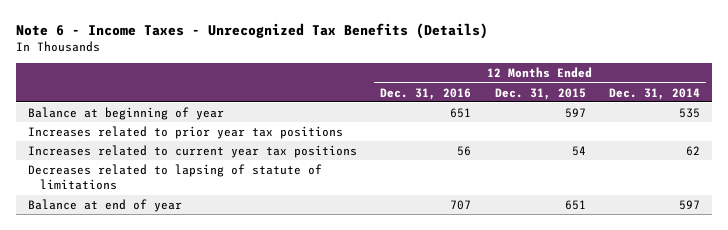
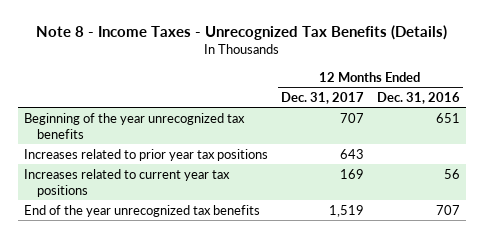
[16,22,489,39] Note 6 - Income Taxes - Unrecognized Tax Benefits (Details) -> [36,25,448,41] Note 8 - Income Taxes - Unrecognized Tax Benefits (Details)
[494,87,586,100] Dec. 31, 2015 -> none
[609,87,701,100] Dec. 31, 2014 -> none
none -> [281,91,365,104] Dec. 31, 2017
[27,106,224,120] Balance at beginning of year -> [24,112,246,139] Beginning of the year unrecognized tax benefits
[27,163,322,191] Decreases related to lapsing of statute of limitations -> none
[27,198,182,212] Balance at end of year -> [24,204,261,217] End of the year unrecognized tax benefits

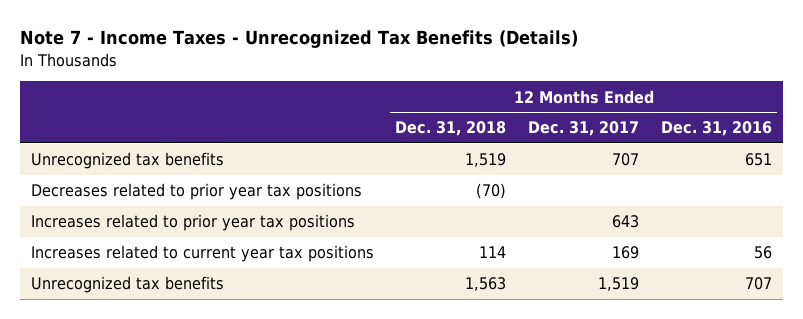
[36,25,448,41] Note 8 - Income Taxes - Unrecognized Tax Benefits (Details) -> [19,30,578,49] Note 7 - Income Taxes - Unrecognized Tax Benefits (Details)
none -> [395,121,507,137] Dec. 31, 2018
[24,112,246,139] Beginning of the year unrecognized tax benefits -> [30,152,224,170] Unrecognized tax benefits
none -> [30,183,362,201] Decreases related to prior year tax positions
[24,204,261,217] End of the year unrecognized tax benefits -> [30,276,224,294] Unrecognized tax benefits

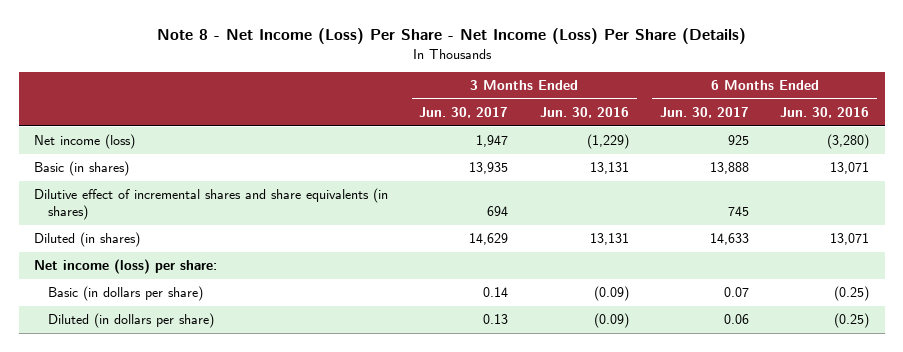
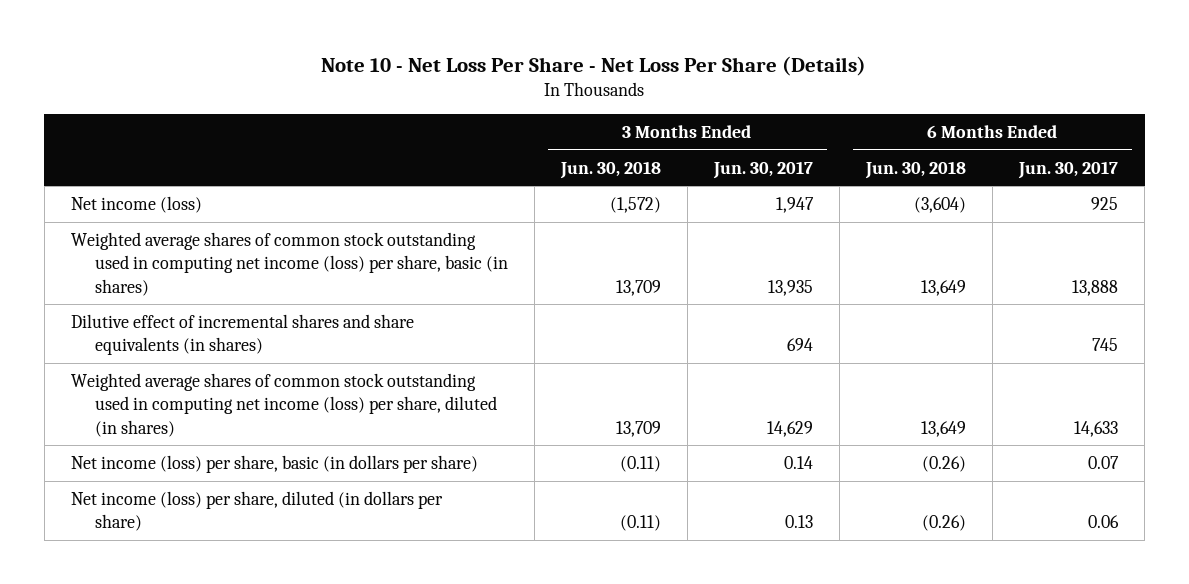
[156,27,746,44] Note 8 - Net Income (Loss) Per Share - Net Income (Loss) Per Share (Details) -> [321,55,867,76] Note 10 - Net Loss Per Share - Net Loss Per Share (Details)
[539,107,629,119] Jun. 30, 2016 -> none
[780,107,870,119] Jun. 30, 2016 -> none
none -> [560,160,662,179] Jun. 30, 2018
none -> [865,160,967,179] Jun. 30, 2018
[34,161,130,177] Basic (in shares) -> [70,231,509,296] Weighted average shares of common stock outstanding used in computing net income (loss) per share, basic (in shares)
[34,259,218,275] Net income (loss) per share: -> none
[34,232,141,248] Diluted (in shares) -> [70,372,498,437] Weighted average shares of common stock outstanding used in computing net income (loss) per share, diluted (in shares)
[47,286,203,302] Basic (in dollars per share) -> [70,454,478,473] Net income (loss) per share, basic (in dollars per share)
[47,313,214,329] Diluted (in dollars per share) -> [70,490,443,532] Net income (loss) per share, diluted (in dollars per share)

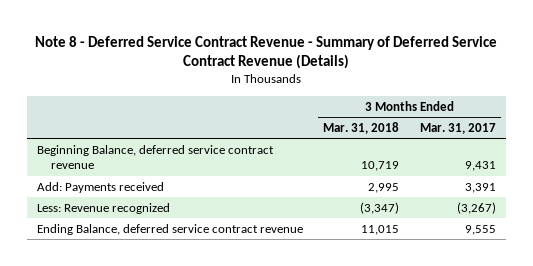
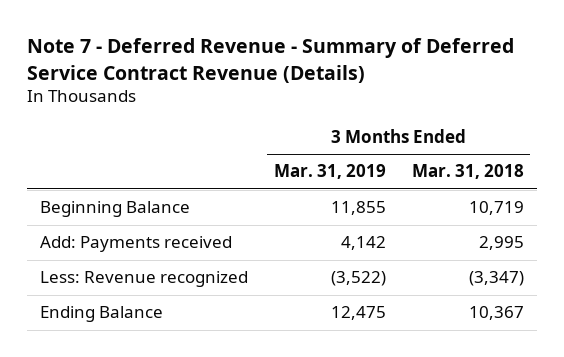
[35,35,498,70] Note 8 - Deferred Service Contract Revenue - Summary of Deferred Service Contract Revenue (Details) -> [26,38,514,83] Note 7 - Deferred Revenue - Summary of Deferred Service Contract Revenue (Details)
[419,122,496,134] Mar. 31, 2017 -> none
none -> [273,164,386,180] Mar. 31, 2019
[37,144,275,170] Beginning Balance, deferred service contract revenue -> [39,201,190,218] Beginning Balance
[37,223,304,235] Ending Balance, deferred service contract revenue -> [39,306,163,323] Ending Balance
[361,224,400,235] 11,015 -> [468,306,524,321] 10,367

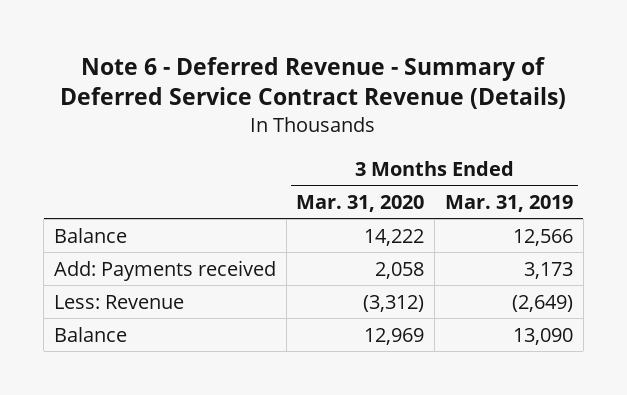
[26,38,514,83] Note 7 - Deferred Revenue - Summary of Deferred Service Contract Revenue (Details) -> [60,56,567,110] Note 6 - Deferred Revenue - Summary of Deferred Service Contract Revenue (Details)
[411,164,524,180] Mar. 31, 2018 -> none
none -> [296,194,425,212] Mar. 31, 2020
[39,201,190,218] Beginning Balance -> [53,227,127,243] Balance
[330,201,386,216] 11,855 -> [512,228,573,246] 12,566
[340,236,386,251] 4,142 -> [523,261,573,279] 3,173
[39,271,248,288] Less: Revenue recognized -> [53,294,184,309] Less: Revenue
[330,271,386,287] (3,522) -> [511,294,573,312] (2,649)
[39,306,163,323] Ending Balance -> [53,326,127,342] Balance
[330,306,386,321] 12,475 -> [512,327,573,345] 13,090

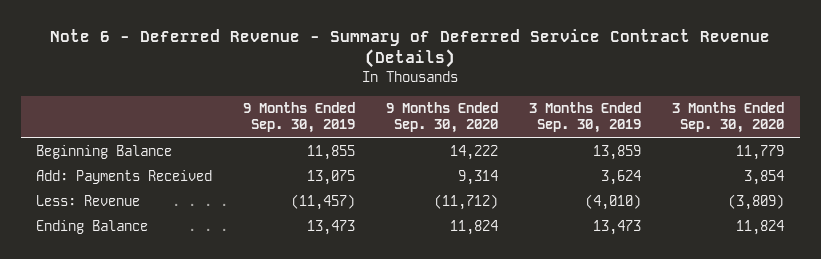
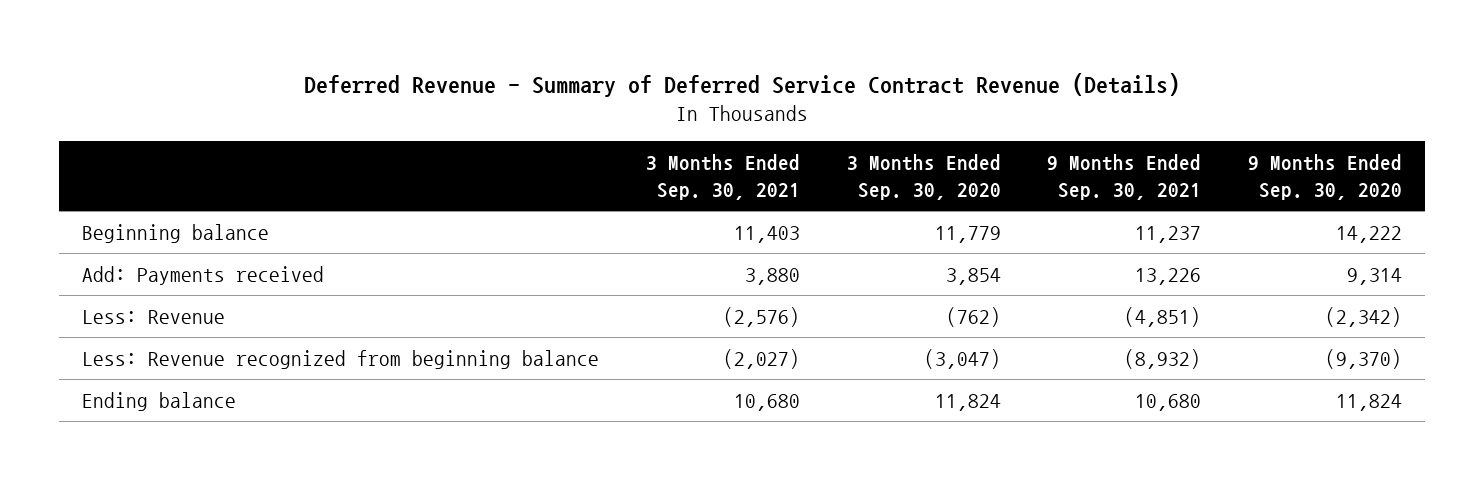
[50,29,771,69] Note 6 - Deferred Revenue - Summary of Deferred Service Contract Revenue (Details) -> [304,72,1181,97] Deferred Revenue - Summary of Deferred Service Contract Revenue (Details)
[243,102,356,134] 9 Months Ended Sep. 30, 2019 -> none
[529,102,642,134] 3 Months Ended Sep. 30, 2019 -> none
none -> [645,153,800,200] 3 Months Ended Sep. 30, 2021
none -> [1047,153,1202,200] 9 Months Ended Sep. 30, 2021
[36,144,173,159] Beginning Balance -> [82,223,270,243] Beginning balance
[36,169,213,184] Add: Payments Received -> [82,265,325,285] Add: Payments received
[434,193,499,210] (11,712) -> [1324,306,1402,327] (2,342)
[728,193,785,210] (3,809) -> [945,306,1001,327] (762)
none -> [82,349,600,369] Less: Revenue recognized from beginning balance
[36,219,149,234] Ending Balance -> [82,391,237,411] Ending balance

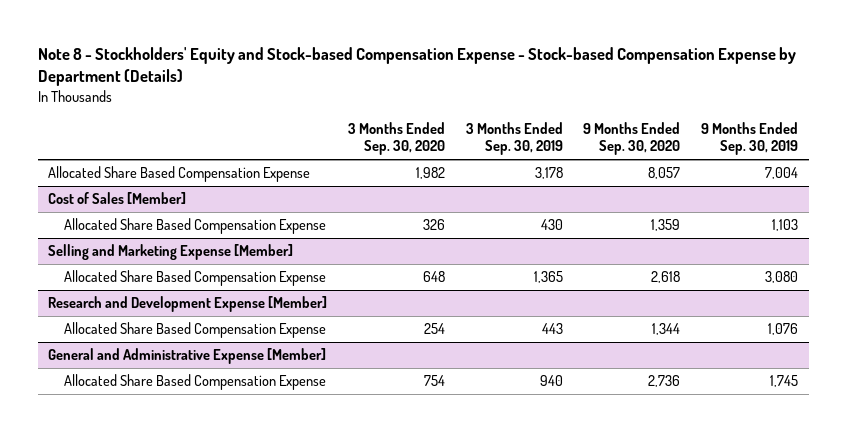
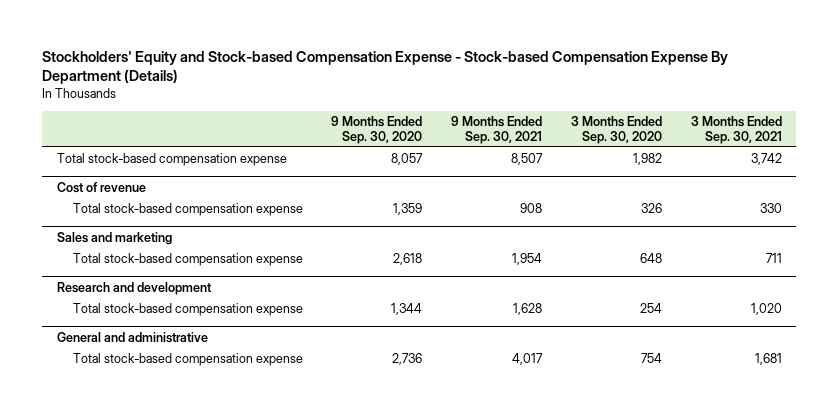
[37,46,796,87] Note 8 - Stockholders' Equity and Stock-based Compensation Expense - Stock-based Compensation Expense by Department (Details) -> [42,50,729,85] Stockholders' Equity and Stock-based Compensation Expense - Stock-based Compensation Expense By Department (Details)
[465,122,563,156] 3 Months Ended Sep. 30, 2019 -> none
[701,122,799,156] 9 Months Ended Sep. 30, 2019 -> none
none -> [451,115,543,145] 9 Months Ended Sep. 30, 2021
none -> [690,115,782,145] 3 Months Ended Sep. 30, 2021
[48,166,311,183] Allocated Share Based Compensation Expense -> [56,152,287,166] Total stock-based compensation expense
[48,192,187,205] Cost of Sales [Member] -> [56,181,146,193] Cost of revenue
[64,218,327,235] Allocated Share Based Compensation Expense -> [72,202,303,216] Total stock-based compensation expense
[48,244,294,261] Selling and Marketing Expense [Member] -> [56,231,172,245] Sales and marketing
[64,270,327,287] Allocated Share Based Compensation Expense -> [72,252,303,266] Total stock-based compensation expense
[48,296,328,313] Research and Development Expense [Member] -> [56,281,212,295] Research and development
[64,322,327,339] Allocated Share Based Compensation Expense -> [72,302,303,316] Total stock-based compensation expense
[48,348,327,365] General and Administrative Expense [Member] -> [56,331,208,343] General and administrative
[64,374,327,391] Allocated Share Based Compensation Expense -> [72,352,303,366] Total stock-based compensation expense

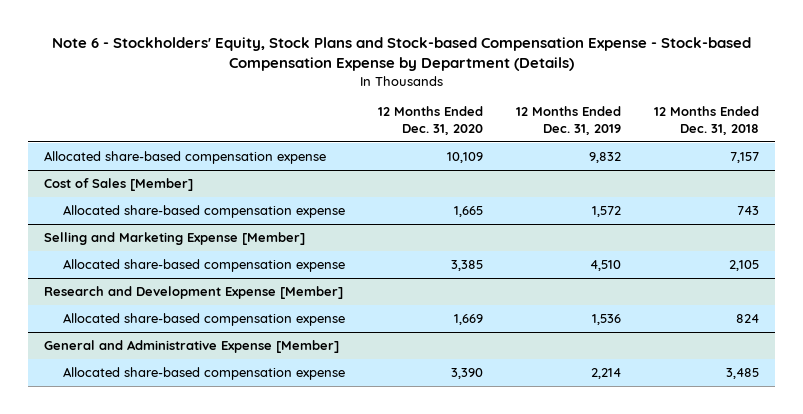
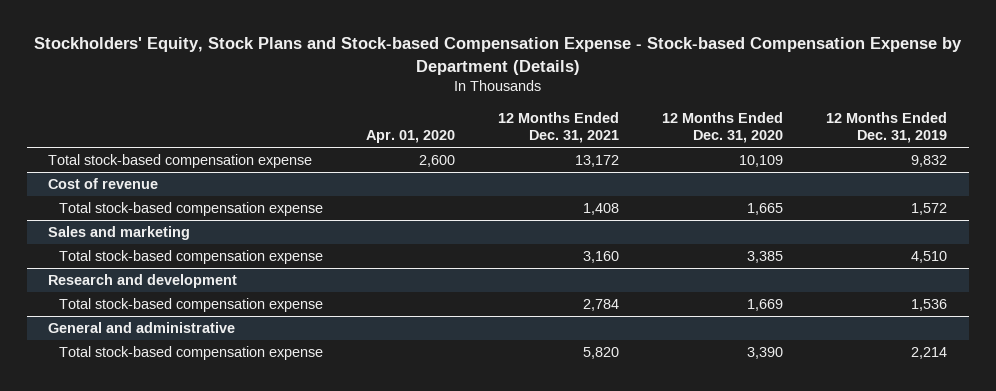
[51,37,751,72] Note 6 - Stockholders' Equity, Stock Plans and Stock-based Compensation Expense - Stock-based Compensation Expense by Department (Details) -> [33,37,962,75] Stockholders' Equity, Stock Plans and Stock-based Compensation Expense - Stock-based Compensation Expense by Department (Details)
[653,106,759,135] 12 Months Ended Dec. 31, 2018 -> none
none -> [366,130,456,144] Apr. 01, 2020
none -> [498,111,620,144] 12 Months Ended Dec. 31, 2021
[44,150,327,164] Allocated share-based compensation expense -> [48,153,313,168] Total stock-based compensation expense
[44,177,194,191] Cost of Sales [Member] -> [48,177,159,189] Cost of revenue
[62,204,345,218] Allocated share-based compensation expense -> [58,201,323,216] Total stock-based compensation expense
[44,231,306,245] Selling and Marketing Expense [Member] -> [48,225,191,240] Sales and marketing
[62,258,345,272] Allocated share-based compensation expense -> [58,249,323,264] Total stock-based compensation expense
[44,285,344,299] Research and Development Expense [Member] -> [48,273,238,288] Research and development
[62,312,345,326] Allocated share-based compensation expense -> [58,297,323,312] Total stock-based compensation expense
[44,339,340,353] General and Administrative Expense [Member] -> [48,321,236,333] General and administrative
[62,366,345,380] Allocated share-based compensation expense -> [58,345,323,360] Total stock-based compensation expense

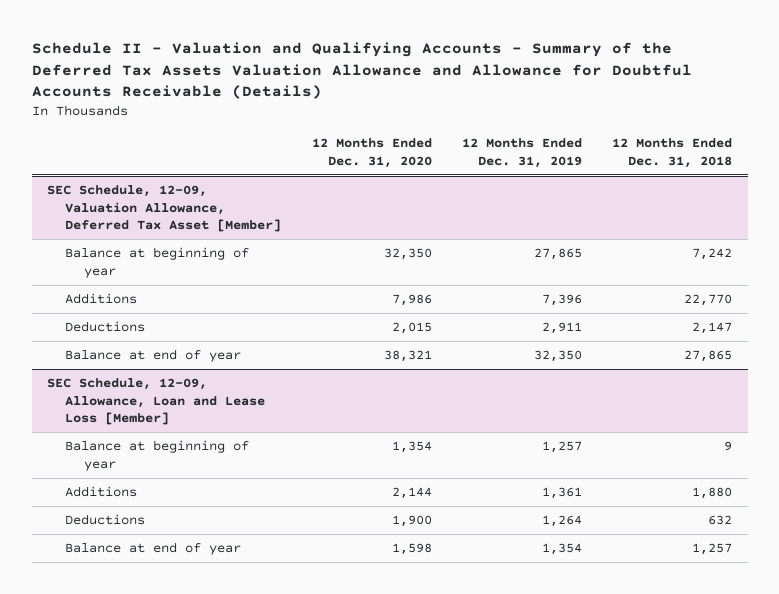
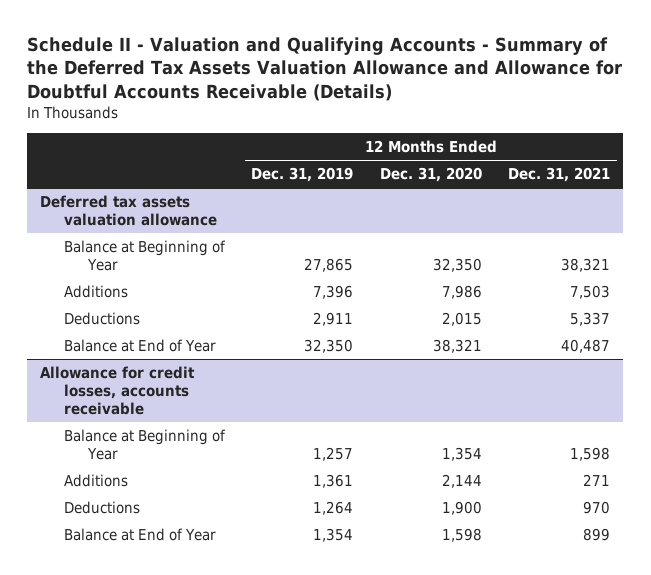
[612,138,733,168] 12 Months Ended Dec. 31, 2018 -> none
none -> [508,167,611,183] Dec. 31, 2021
[46,185,282,233] SEC Schedule, 12-09, Valuation Allowance, Deferred Tax Asset [Member] -> [40,195,218,226] Deferred tax assets valuation allowance
[65,247,250,278] Balance at beginning of year -> [64,240,227,271] Balance at Beginning of Year
[65,349,242,363] Balance at end of year -> [64,339,217,353] Balance at End of Year
[46,378,266,426] SEC Schedule, 12-09, Allowance, Loan and Lease Loss [Member] -> [40,366,196,415] Allowance for credit losses, accounts receivable
[65,440,250,471] Balance at beginning of year -> [64,429,227,460] Balance at Beginning of Year
[65,542,242,556] Balance at end of year -> [64,528,217,542] Balance at End of Year

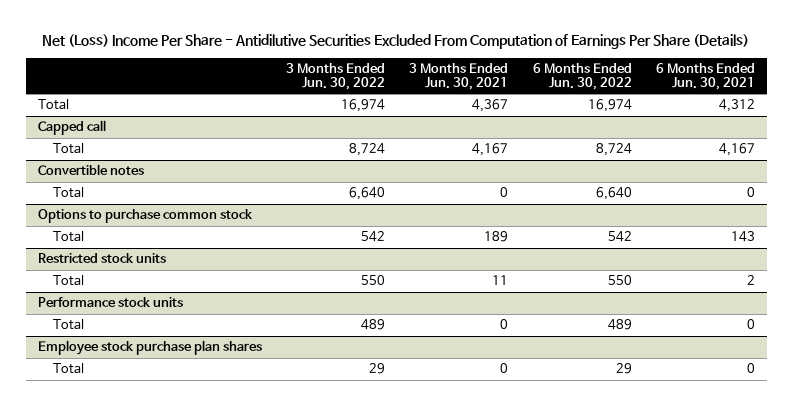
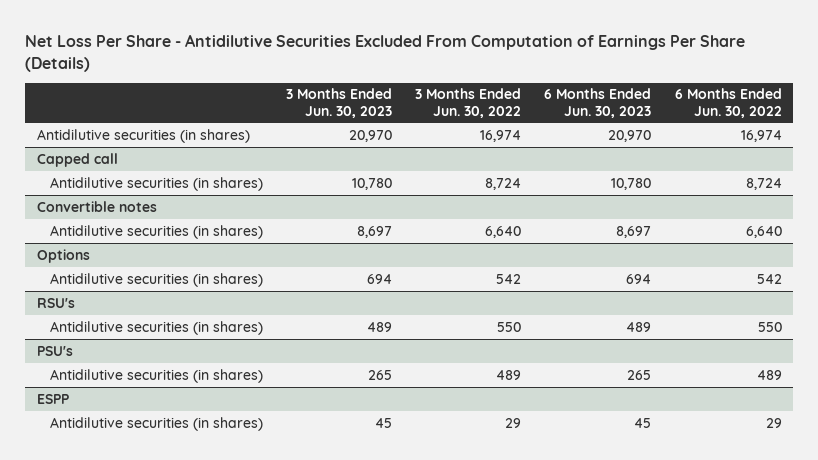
[42,34,750,50] Net (Loss) Income Per Share - Antidilutive Securities Excluded From Computation of Earnings Per Share (Details) -> [25,33,746,72] Net Loss Per Share - Antidilutive Securities Excluded From Computation of Earnings Per Share (Details)
[409,62,509,90] 3 Months Ended Jun. 30, 2021 -> none
[655,62,755,90] 6 Months Ended Jun. 30, 2021 -> none
none -> [285,88,392,118] 3 Months Ended Jun. 30, 2023
none -> [544,88,652,118] 6 Months Ended Jun. 30, 2023
[38,99,70,111] Total -> [36,128,250,143] Antidilutive securities (in shares)
[53,143,85,155] Total -> [49,176,263,191] Antidilutive securities (in shares)
[53,187,85,199] Total -> [49,224,263,239] Antidilutive securities (in shares)
[38,209,254,224] Options to purchase common stock -> [36,248,90,263] Options
[53,231,85,243] Total -> [49,272,263,287] Antidilutive securities (in shares)
[38,253,167,264] Restricted stock units -> [36,297,75,308] RSU's
[53,275,85,287] Total -> [49,320,263,335] Antidilutive securities (in shares)
[38,297,184,308] Performance stock units -> [36,345,73,356] PSU's
[53,319,85,331] Total -> [49,368,263,383] Antidilutive securities (in shares)
[38,340,263,356] Employee stock purchase plan shares -> [36,393,69,404] ESPP
[53,363,85,375] Total -> [49,416,263,431] Antidilutive securities (in shares)

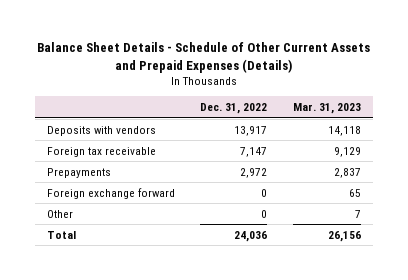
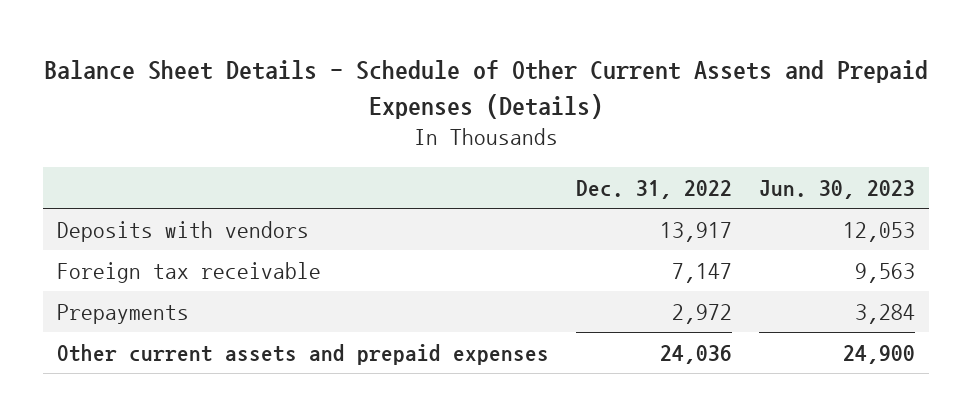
[292,103,361,115] Mar. 31, 2023 -> none
none -> [759,179,916,199] Jun. 30, 2023
[47,187,176,199] Foreign exchange forward -> none
[47,209,74,218] Other -> none
[47,230,77,239] Total -> [56,343,549,365] Other current assets and prepaid expenses

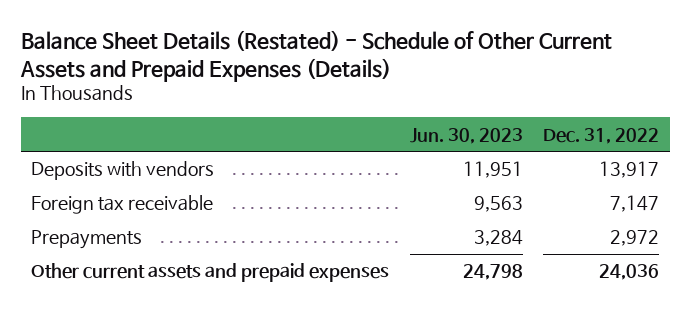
[43,60,928,119] Balance Sheet Details - Schedule of Other Current Assets and Prepaid Expenses (Details) -> [19,30,612,82] Balance Sheet Details (Restated) - Schedule of Other Current Assets and Prepaid Expenses (Details)
[843,221,916,242] 12,053 -> [462,161,523,179] 11,951
[843,344,916,364] 24,900 -> [462,264,523,281] 24,798

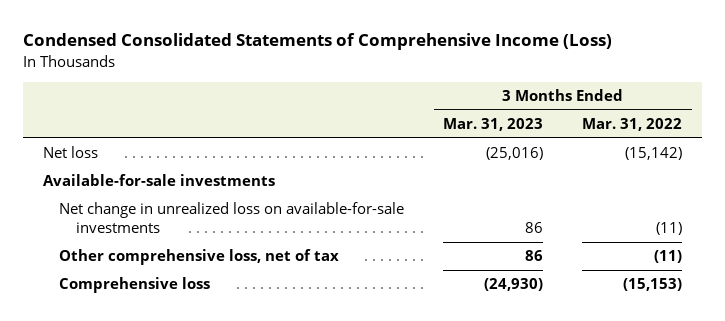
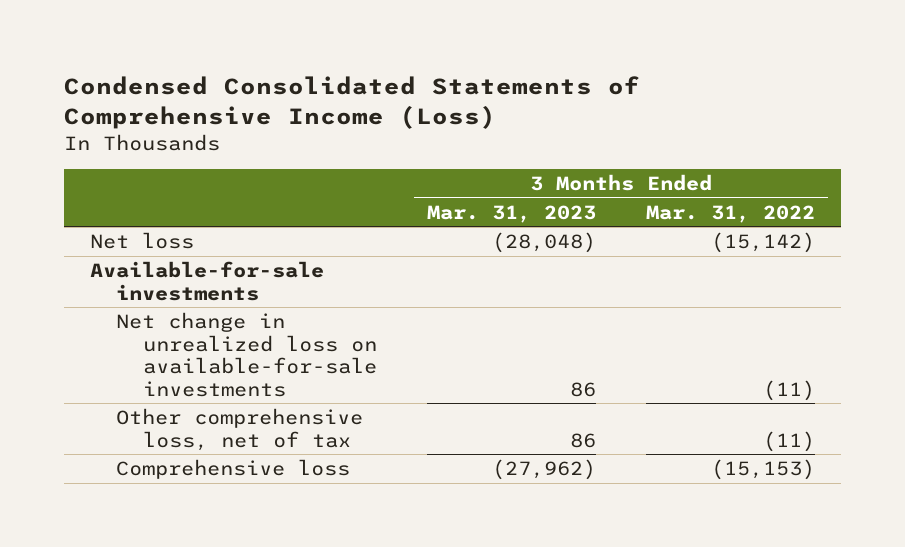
[486,147,544,161] (25,016) -> [491,231,596,253] (28,048)
[484,278,544,292] (24,930) -> [491,458,596,480] (27,962)

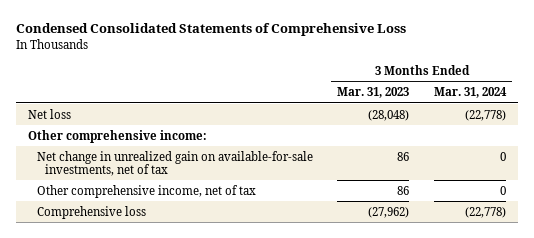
[64,76,641,129] Condensed Consolidated Statements of Comprehensive Income (Loss) -> [15,23,406,37] Condensed Consolidated Statements of Comprehensive Loss
[646,204,816,223] Mar. 31, 2022 -> none
none -> [433,86,507,98] Mar. 31, 2024
[89,260,324,301] Available-for-sale investments -> none
none -> [28,129,208,143] Other comprehensive income:
[116,311,377,397] Net change in unrealized loss on available-for-sale investments -> [36,150,313,176] Net change in unrealized gain on available-for-sale investments, net of tax
[116,407,364,451] Other comprehensive loss, net of tax -> [36,184,256,198] Other comprehensive income, net of tax

